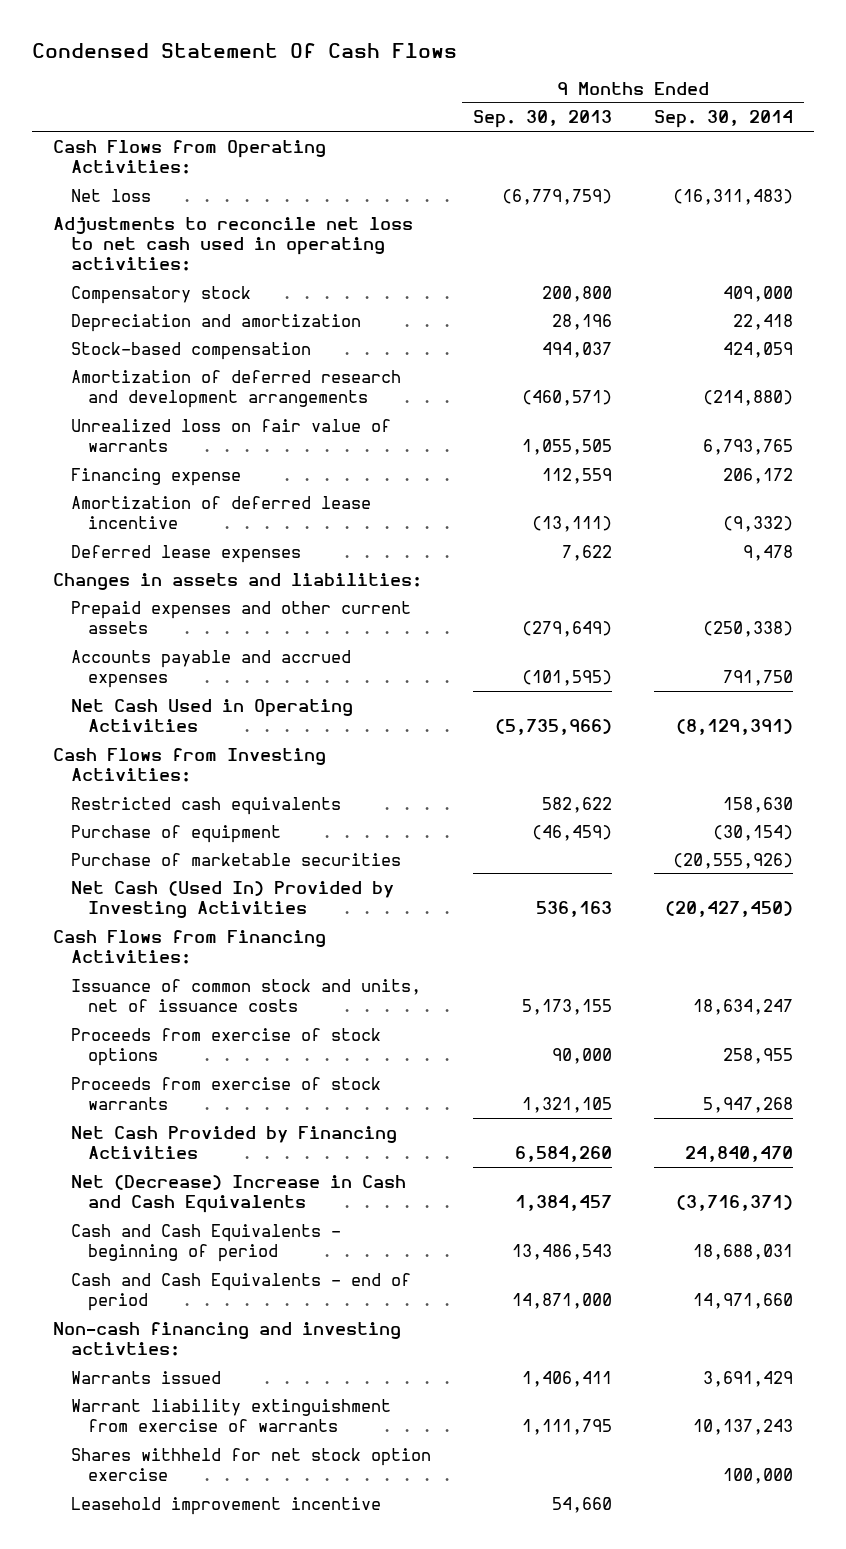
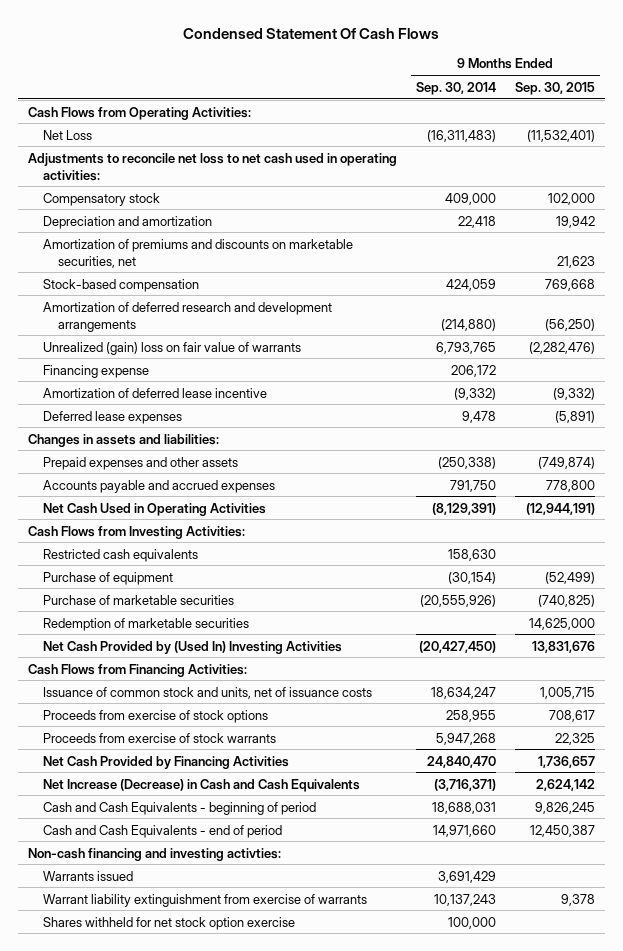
[472,110,612,129] Sep. 30, 2013 -> none
none -> [514,81,595,95] Sep. 30, 2015
[70,188,151,202] Net loss -> [42,129,92,140] Net Loss
none -> [42,238,353,268] Amortization of premiums and discounts on marketable securities, net
[70,418,391,452] Unrealized loss on fair value of warrants -> [42,341,301,355] Unrealized (gain) loss on fair value of warrants
[70,600,411,634] Prepaid expenses and other current assets -> [42,456,238,470] Prepaid expenses and other assets
none -> [42,617,249,631] Redemption of marketable securities
[70,880,394,918] Net Cash (Used In) Provided by Investing Activities -> [42,640,342,654] Net Cash Provided by (Used In) Investing Activities
[70,1174,406,1213] Net (Decrease) Increase in Cash and Cash Equivalents -> [42,778,360,792] Net Increase (Decrease) in Cash and Cash Equivalents
[70,1496,381,1515] Leasehold improvement incentive -> none

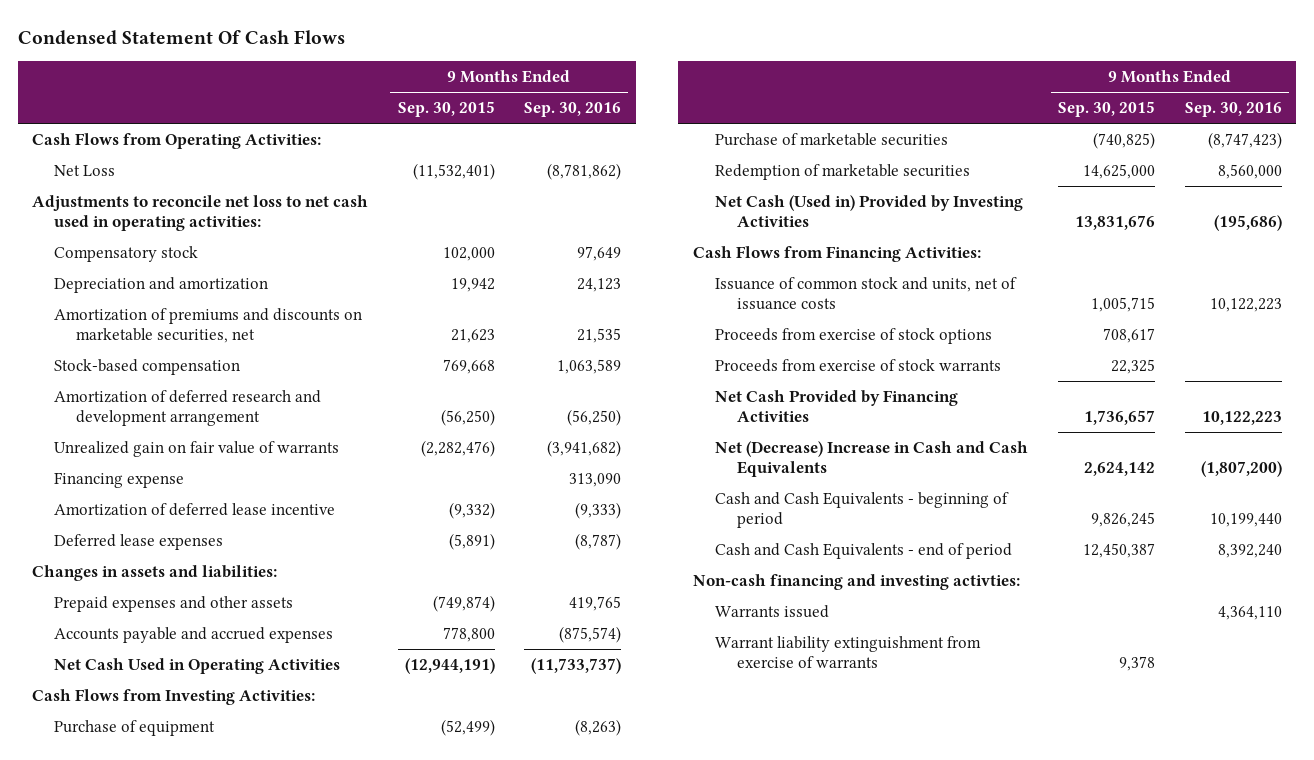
[415,81,496,95] Sep. 30, 2014 -> none
none -> [524,102,622,118] Sep. 30, 2016
[42,301,332,332] Amortization of deferred research and development arrangements -> [54,389,322,427] Amortization of deferred research and development arrangement
[42,341,301,355] Unrealized (gain) loss on fair value of warrants -> [54,440,340,457] Unrealized gain on fair value of warrants
[42,548,198,562] Restricted cash equivalents -> none
[42,640,342,654] Net Cash Provided by (Used In) Investing Activities -> [714,194,1023,228] Net Cash (Used in) Provided by Investing Activities
[42,778,360,792] Net Increase (Decrease) in Cash and Cash Equivalents -> [714,440,1028,478] Net (Decrease) Increase in Cash and Cash Equivalents
[42,916,295,930] Shares withheld for net stock option exercise -> none

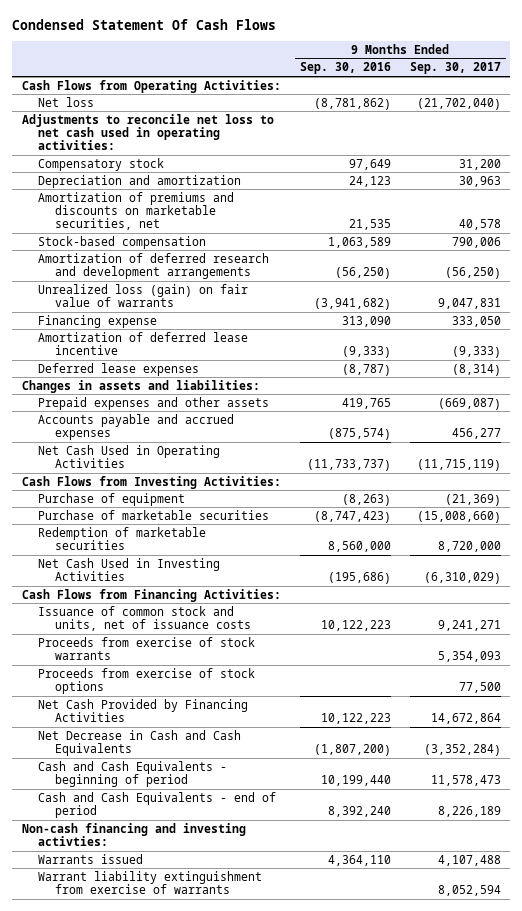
[397,101,495,118] Sep. 30, 2015 -> none
none -> [409,62,501,75] Sep. 30, 2017
[54,164,116,176] Net Loss -> [38,96,95,107] Net loss
[54,389,322,427] Amortization of deferred research and development arrangement -> [38,252,270,280] Amortization of deferred research and development arrangements
[54,440,340,457] Unrealized gain on fair value of warrants -> [38,283,249,308] Unrealized loss (gain) on fair value of warrants
[714,194,1023,228] Net Cash (Used in) Provided by Investing Activities -> [38,557,221,582] Net Cash Used in Investing Activities
[714,327,992,344] Proceeds from exercise of stock options -> [38,667,256,695] Proceeds from exercise of stock options
[714,440,1028,478] Net (Decrease) Increase in Cash and Cash Equivalents -> [38,729,242,757] Net Decrease in Cash and Cash Equivalents

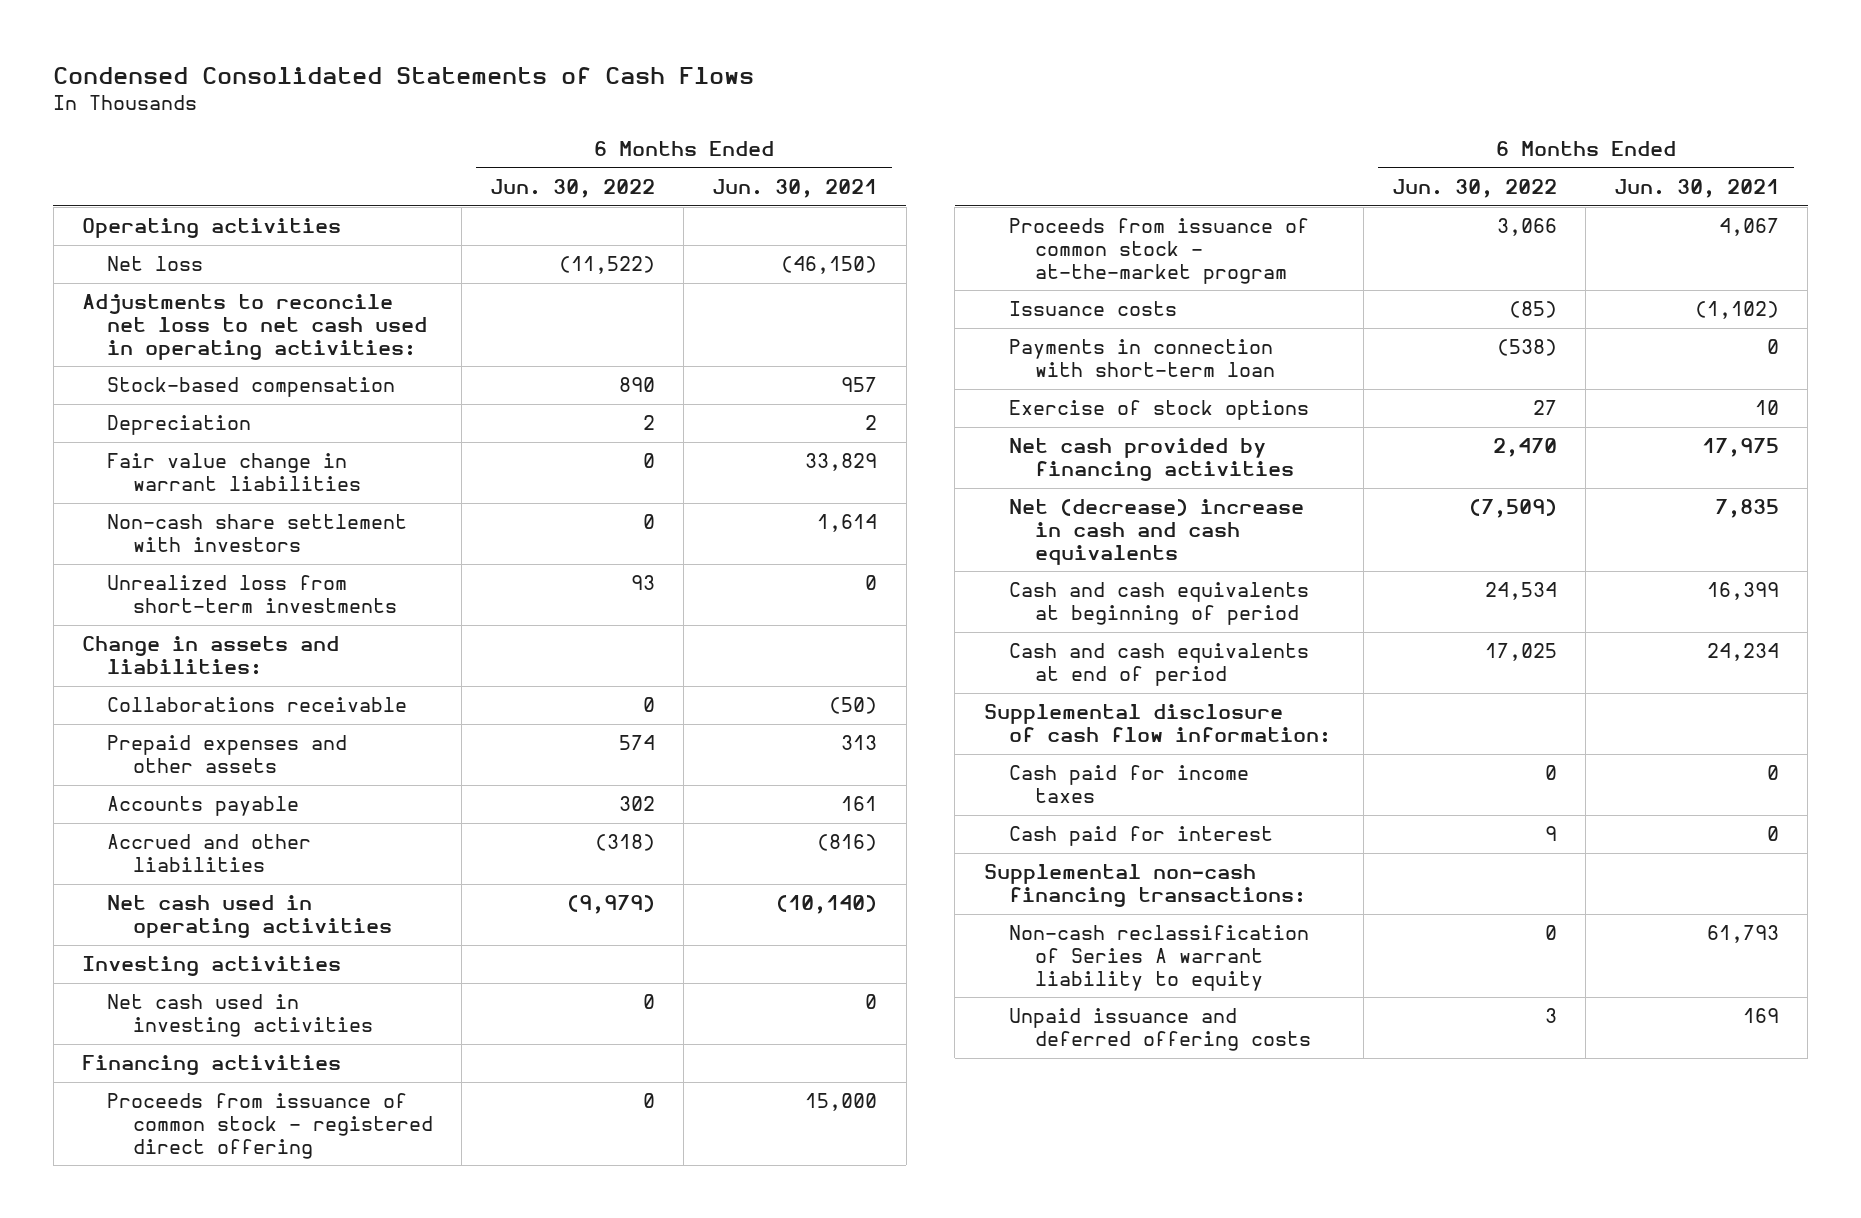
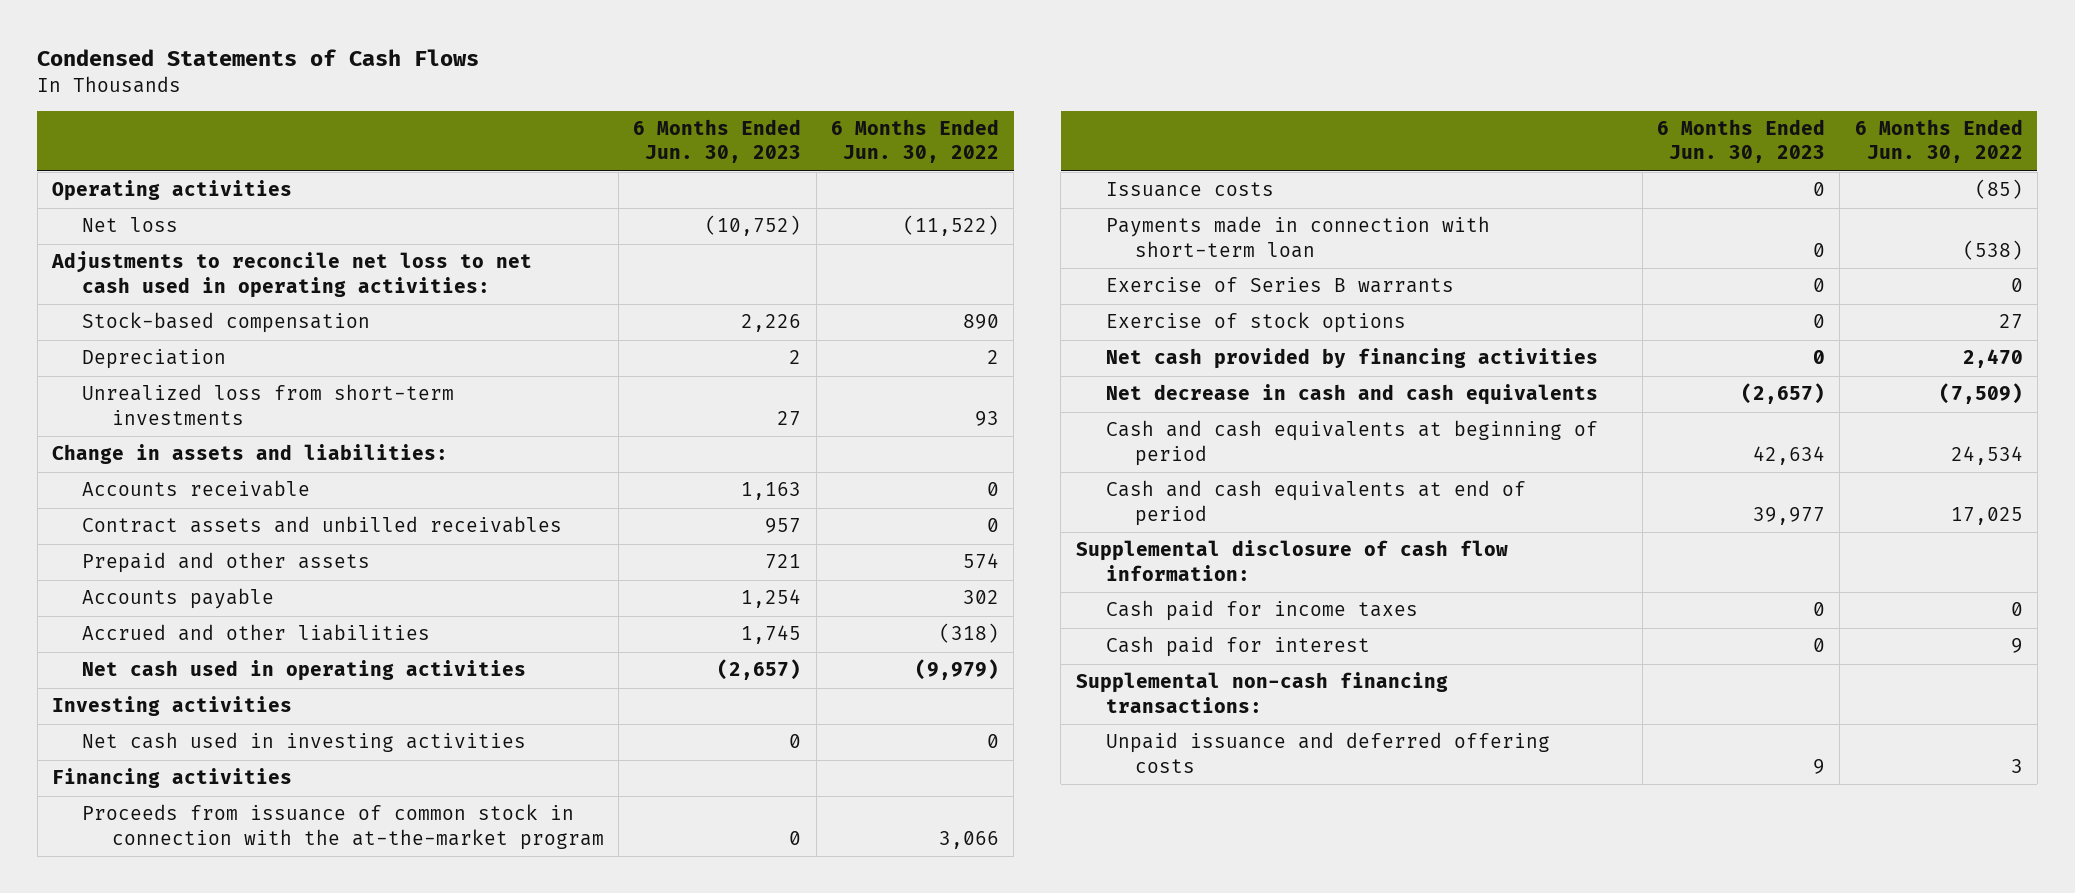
[53,66,755,84] Condensed Consolidated Statements of Cash Flows -> [37,49,480,67] Condensed Statements of Cash Flows
[712,178,878,198] Jun. 30, 2021 -> none
none -> [633,119,802,164] 6 Months Ended Jun. 30, 2023
[107,453,361,492] Fair value change in warrant liabilities -> none
[107,514,408,553] Non-cash share settlement with investors -> none
[107,697,408,713] Collaborations receivable -> [81,480,310,498] Accounts receivable
none -> [81,516,562,534] Contract assets and unbilled receivables
[107,735,348,774] Prepaid expenses and other assets -> [81,552,370,574] Prepaid and other assets
[107,1093,433,1159] Proceeds from issuance of common stock - registered direct offering -> none
[1009,218,1310,284] Proceeds from issuance of common stock - at-the-market program -> [81,804,604,850] Proceeds from issuance of common stock in connection with the at-the-market program
[1009,339,1275,378] Payments in connection with short-term loan -> [1105,216,1490,258] Payments made in connection with short-term loan
none -> [1105,277,1454,294] Exercise of Series B warrants
[1009,499,1305,565] Net (decrease) increase in cash and cash equivalents -> [1105,384,1598,406] Net decrease in cash and cash equivalents
[1009,925,1310,991] Non-cash reclassification of Series A warrant liability to equity -> none

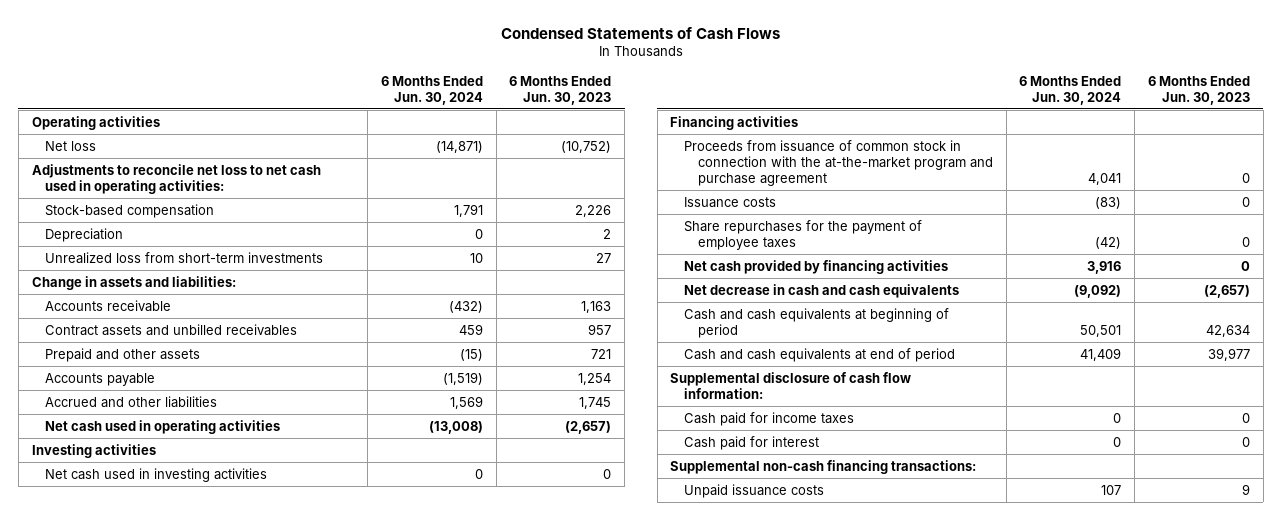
[830,119,999,164] 6 Months Ended Jun. 30, 2022 -> none
none -> [380,75,483,105] 6 Months Ended Jun. 30, 2024
[81,804,604,850] Proceeds from issuance of common stock in connection with the at-the-market program -> [684,139,993,187] Proceeds from issuance of common stock in connection with the at-the-market program and purchase agreement
[1105,216,1490,258] Payments made in connection with short-term loan -> none
[1105,277,1454,294] Exercise of Series B warrants -> none
[1105,312,1406,334] Exercise of stock options -> none
none -> [684,219,923,250] Share repurchases for the payment of employee taxes
[1105,732,1550,773] Unpaid issuance and deferred offering costs -> [684,483,825,498] Unpaid issuance costs

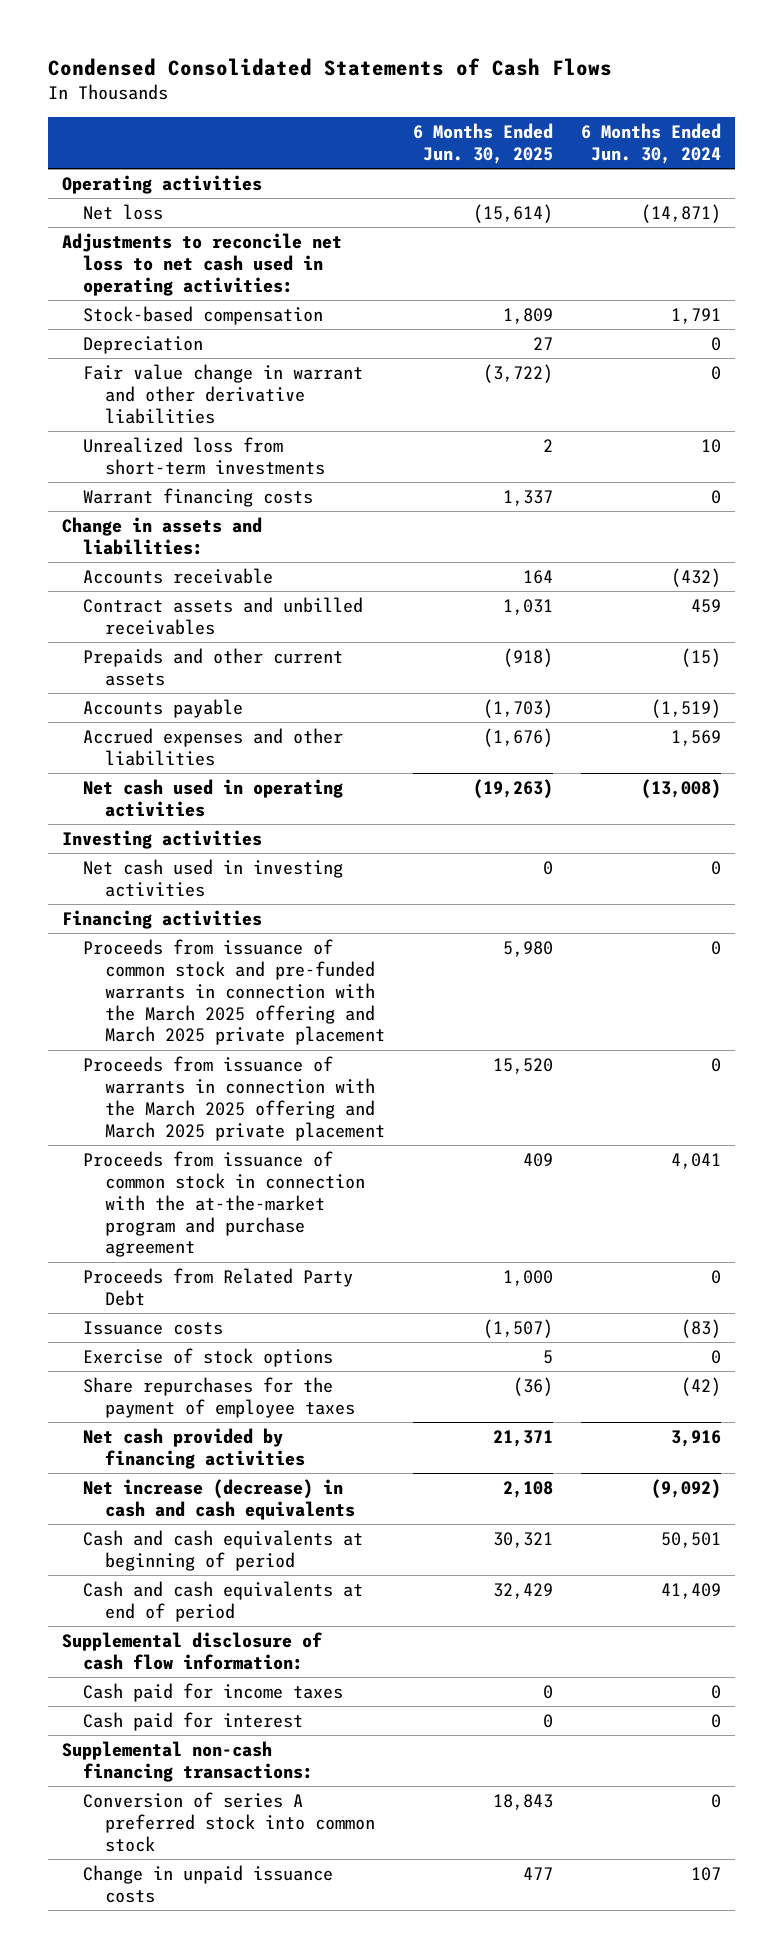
[500,26,780,39] Condensed Statements of Cash Flows -> [47,58,612,77] Condensed Consolidated Statements of Cash Flows
[509,75,612,105] 6 Months Ended Jun. 30, 2023 -> none
none -> [412,123,553,164] 6 Months Ended Jun. 30, 2025
none -> [83,363,364,424] Fair value change in warrant and other derivative liabilities
none -> [83,487,314,507] Warrant financing costs
[45,347,201,362] Prepaid and other assets -> [83,647,344,686] Prepaids and other current assets
[45,395,218,408] Accrued and other liabilities -> [83,727,344,766] Accrued expenses and other liabilities
none -> [83,938,385,1046] Proceeds from issuance of common stock and pre-funded warrants in connection with the March 2025 offering and March 2025 private placement
none -> [83,1055,385,1141] Proceeds from issuance of warrants in connection with the March 2025 offering and March 2025 private placement
none -> [83,1267,354,1306] Proceeds from Related Party Debt
none -> [83,1347,334,1367] Exercise of stock options
[684,283,960,298] Net decrease in cash and cash equivalents -> [83,1478,355,1520] Net increase (decrease) in cash and cash equivalents
none -> [83,1791,375,1852] Conversion of series A preferred stock into common stock
[684,483,825,498] Unpaid issuance costs -> [83,1864,334,1903] Change in unpaid issuance costs

